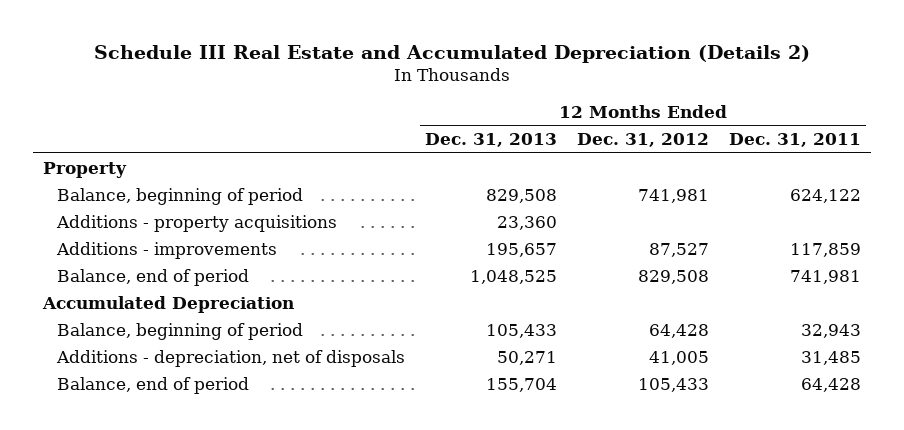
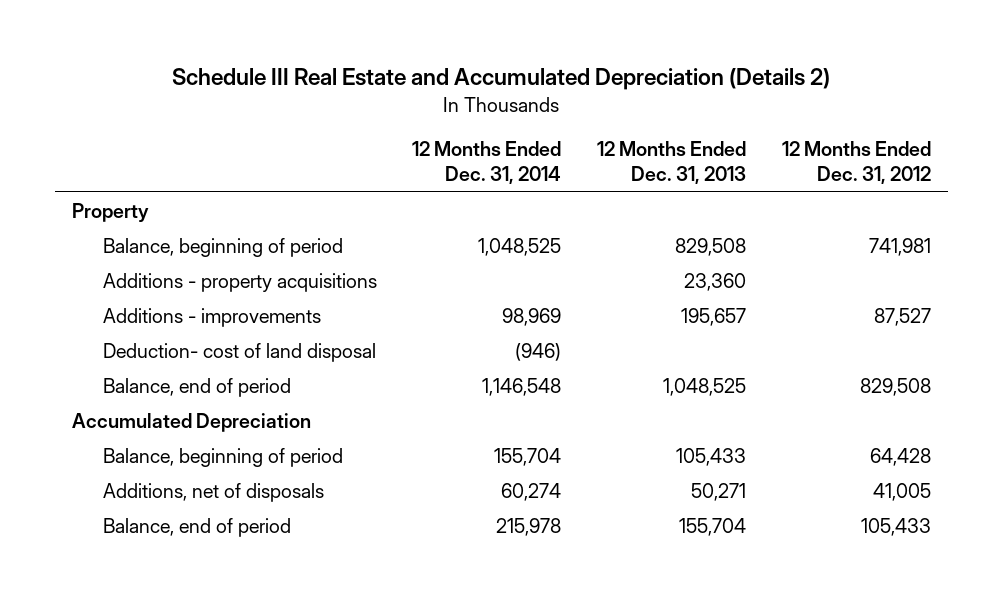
[729,133,862,148] Dec. 31, 2011 -> none
none -> [412,141,562,185] 12 Months Ended Dec. 31, 2014
none -> [102,342,376,362] Deduction- cost of land disposal
[56,349,406,367] Additions - depreciation, net of disposals -> [102,482,324,502] Additions, net of disposals

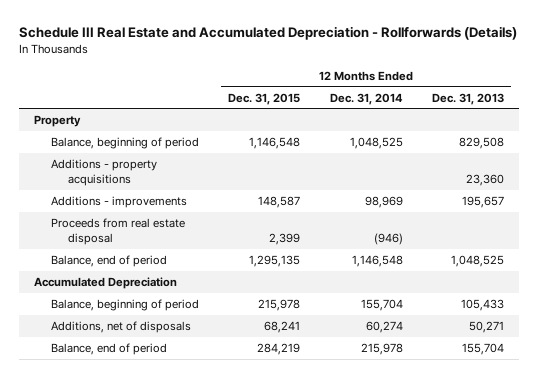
[172,68,831,91] Schedule III Real Estate and Accumulated Depreciation (Details 2) -> [19,26,518,41] Schedule III Real Estate and Accumulated Depreciation - Rollforwards (Details)
[781,141,931,185] 12 Months Ended Dec. 31, 2012 -> none
none -> [228,92,301,105] Dec. 31, 2015
[102,342,376,362] Deduction- cost of land disposal -> [50,218,185,246] Proceeds from real estate disposal

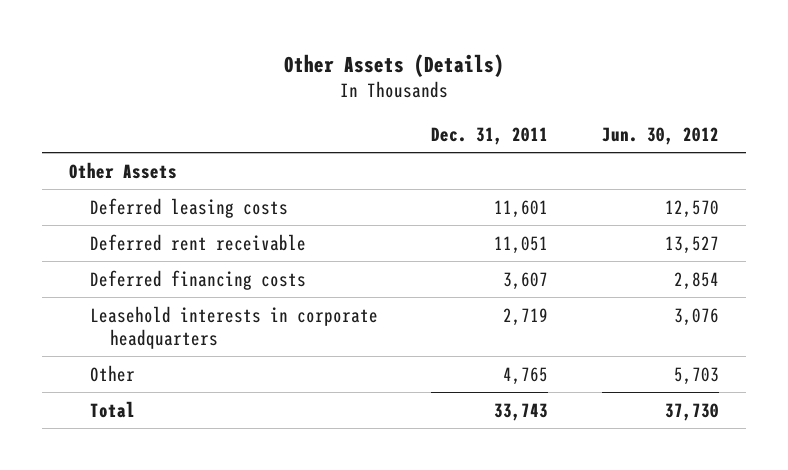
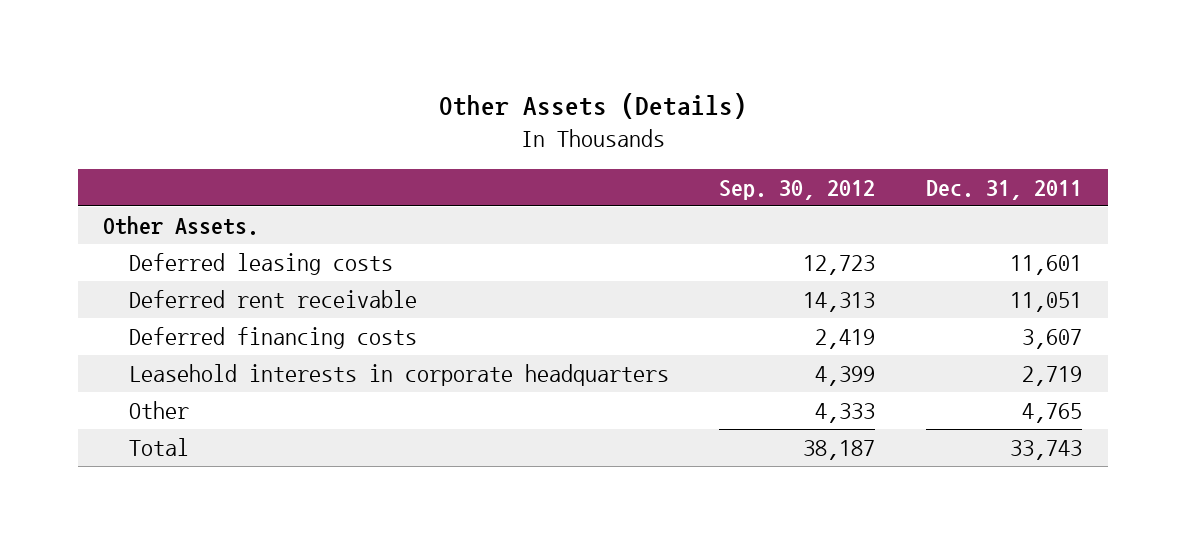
[602,126,720,145] Jun. 30, 2012 -> none
none -> [719,179,876,200] Sep. 30, 2012
[69,161,178,179] Other Assets -> [103,215,260,235] Other Assets.

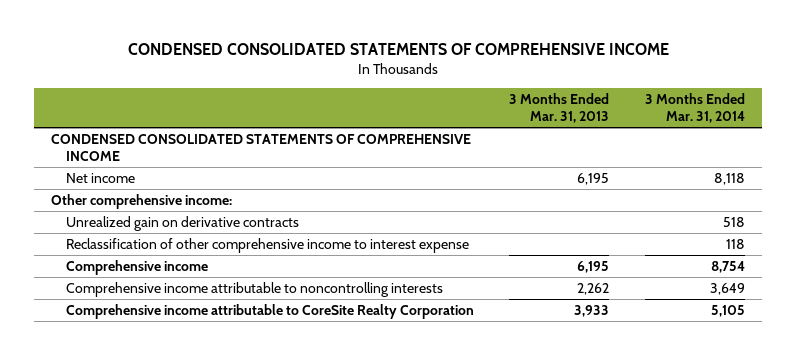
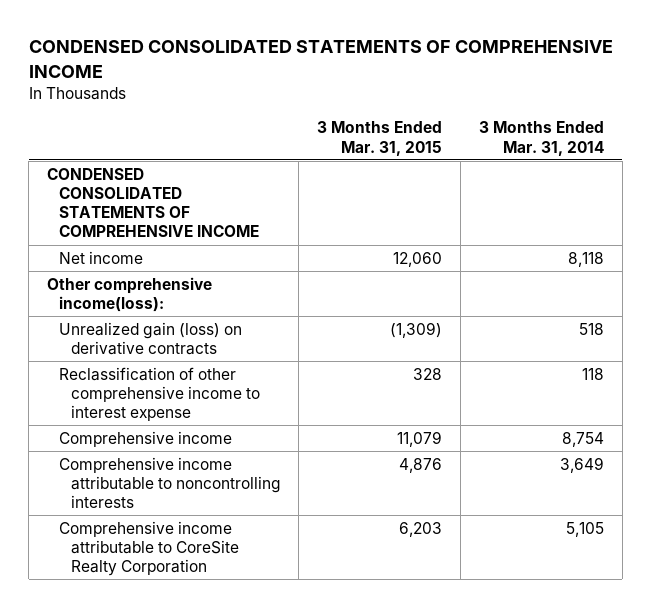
[509,93,610,124] 3 Months Ended Mar. 31, 2013 -> none
none -> [317,121,443,156] 3 Months Ended Mar. 31, 2015
[51,193,233,209] Other comprehensive income: -> [47,276,213,312] Other comprehensive income(loss):
[65,215,299,231] Unrealized gain on derivative contracts -> [58,321,242,355] Unrealized gain (loss) on derivative contracts

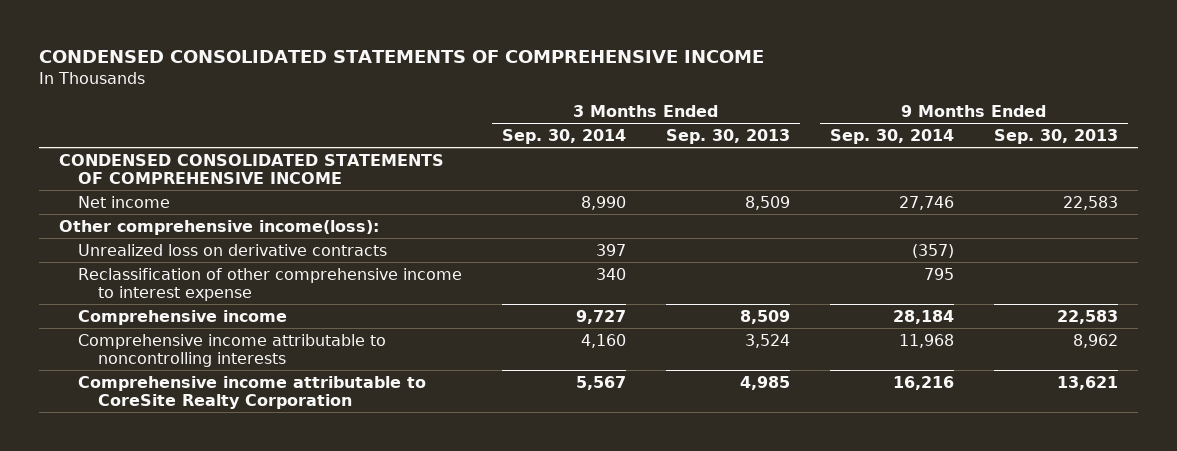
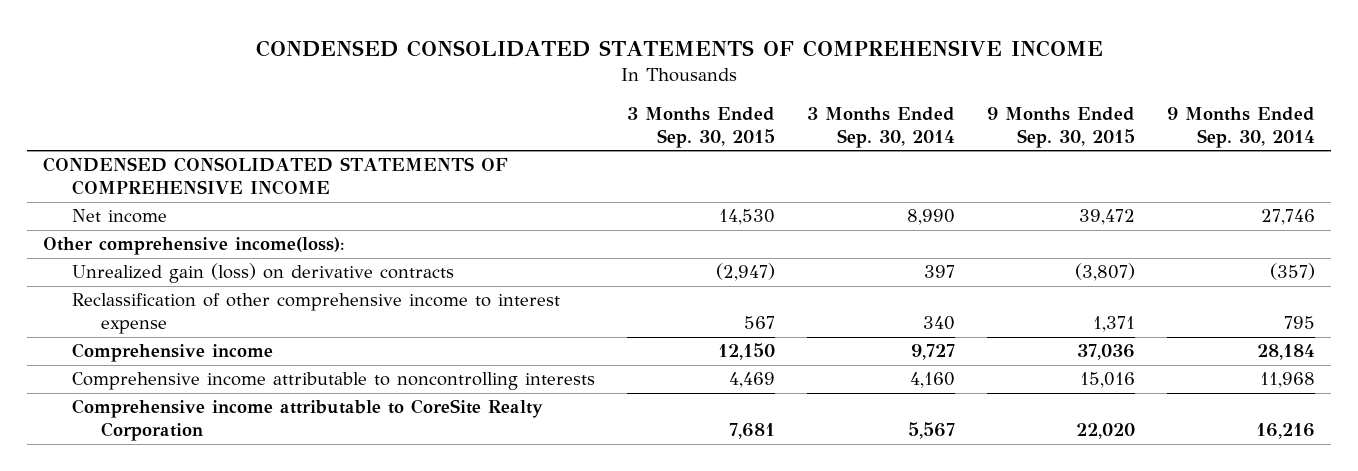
[666,128,791,144] Sep. 30, 2013 -> none
[993,128,1118,144] Sep. 30, 2013 -> none
none -> [627,106,776,148] 3 Months Ended Sep. 30, 2015
none -> [986,106,1135,148] 9 Months Ended Sep. 30, 2015
[78,243,388,256] Unrealized loss on derivative contracts -> [72,263,455,284] Unrealized gain (loss) on derivative contracts

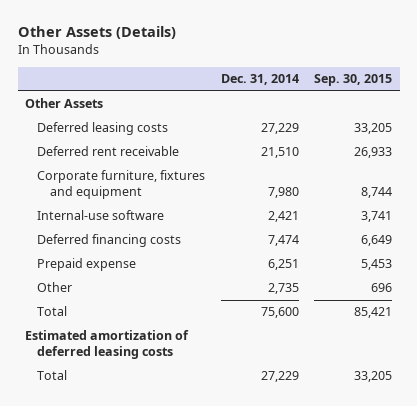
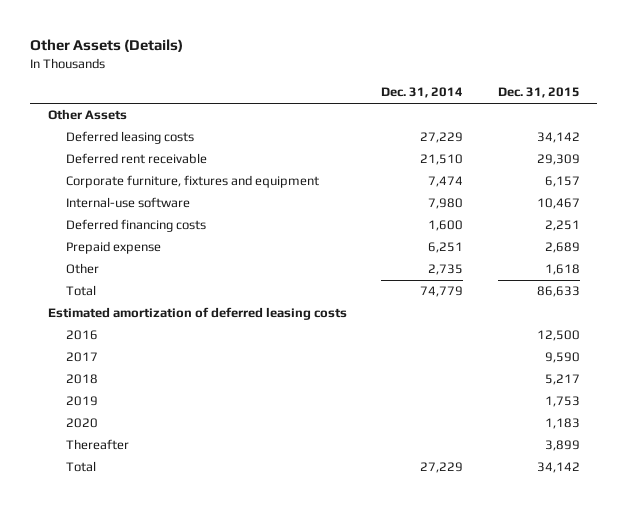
[313,74,392,87] Sep. 30, 2015 -> none
none -> [498,87,581,99] Dec. 31, 2015
[267,187,299,199] 7,980 -> [428,176,464,188] 7,474
[267,211,299,223] 2,421 -> [428,198,464,210] 7,980
[267,235,299,247] 7,474 -> [428,220,464,232] 1,600
[260,307,299,319] 75,600 -> [420,286,464,298] 74,779
none -> [66,330,99,341] 2016
none -> [66,352,99,363] 2017
none -> [66,374,99,385] 2018
none -> [66,396,99,407] 2019
none -> [66,418,99,429] 2020
none -> [66,439,130,451] Thereafter

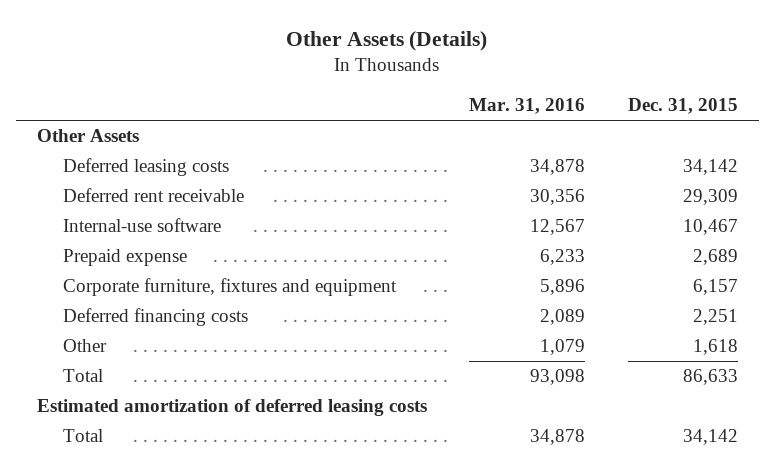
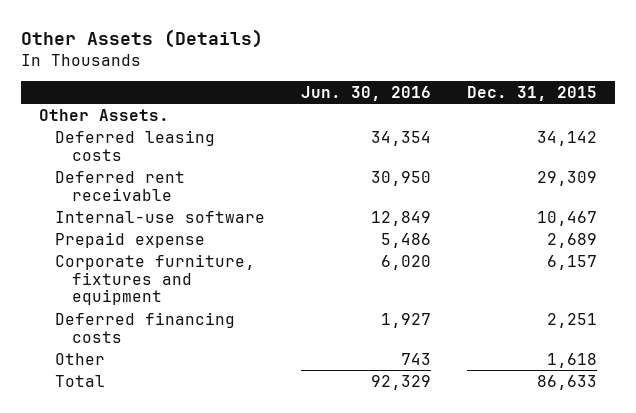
[469,98,586,115] Mar. 31, 2016 -> none
none -> [301,86,432,102] Jun. 30, 2016
[37,129,140,143] Other Assets -> [38,108,169,121] Other Assets.
[37,399,428,417] Estimated amortization of deferred leasing costs -> none
[63,429,104,443] Total -> none

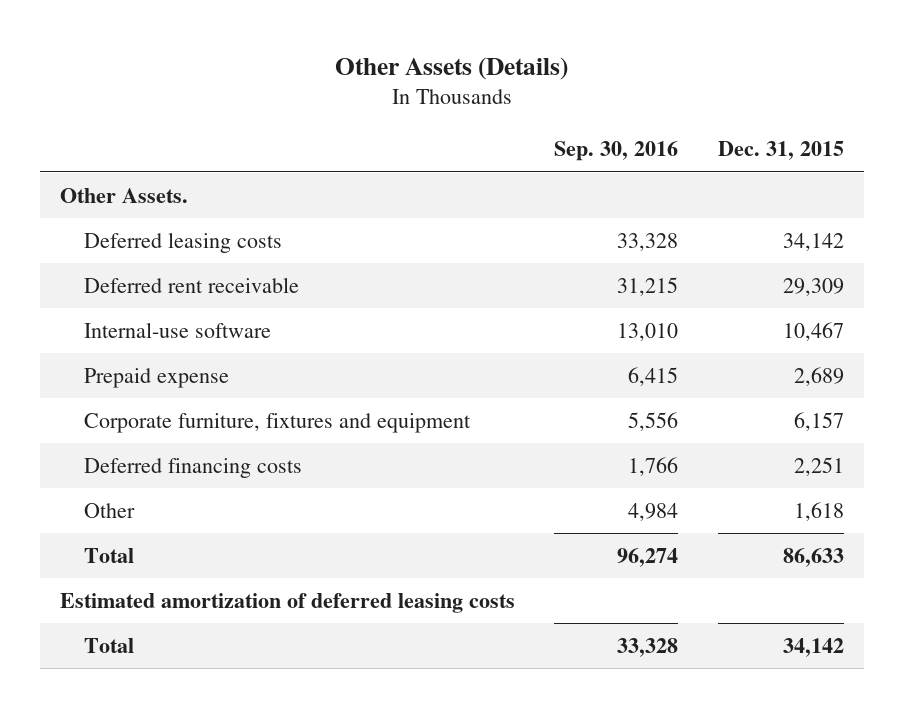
[301,86,432,102] Jun. 30, 2016 -> none
none -> [554,141,679,162] Sep. 30, 2016
none -> [60,592,516,613] Estimated amortization of deferred leasing costs
none -> [84,637,135,653] Total

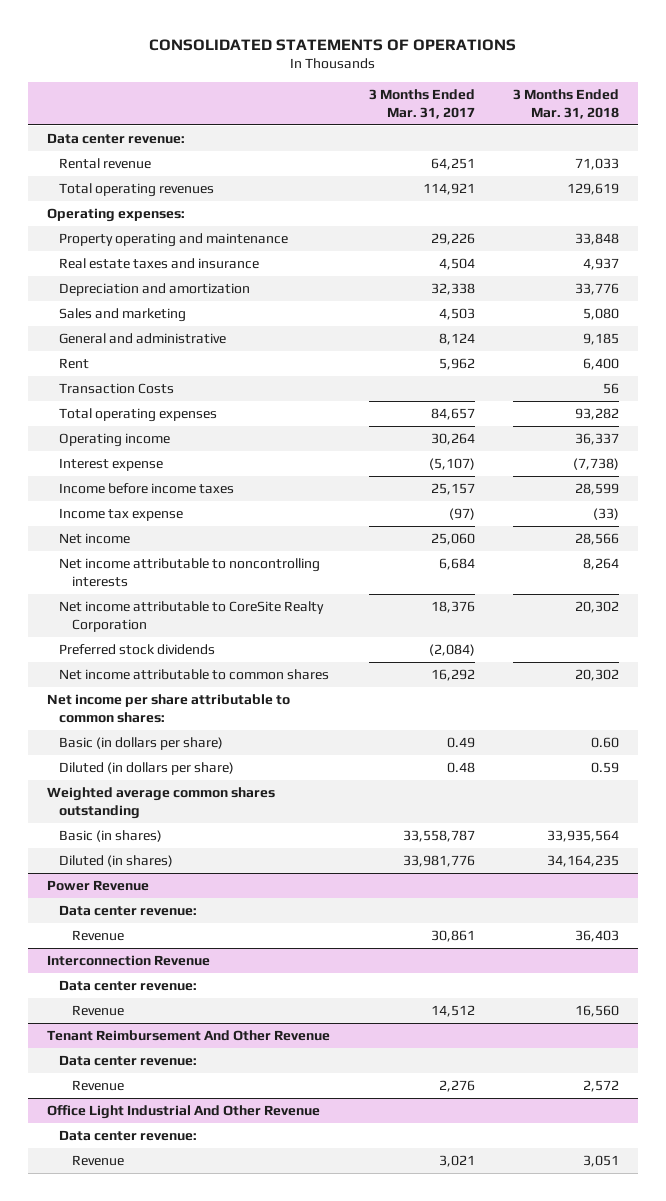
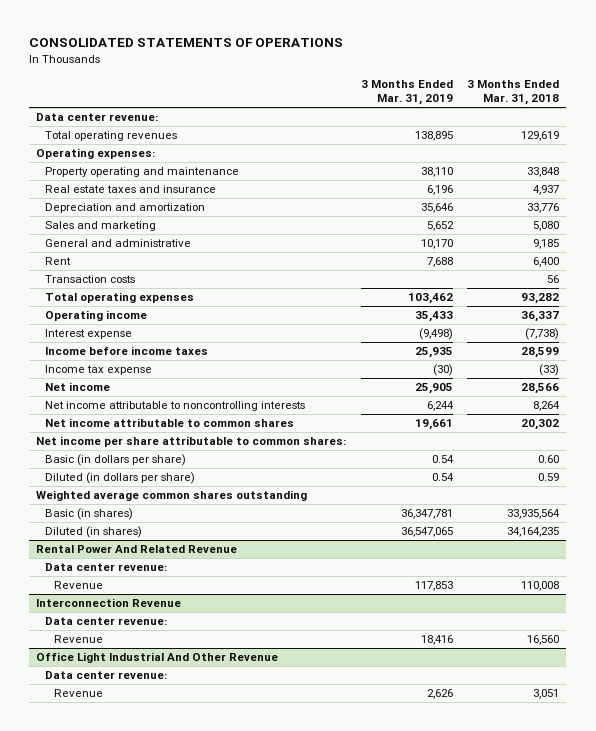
[368,89,475,119] 3 Months Ended Mar. 31, 2017 -> none
none -> [360,79,453,106] 3 Months Ended Mar. 31, 2019
[59,158,152,170] Rental revenue -> none
[59,383,175,395] Transaction Costs -> [45,275,136,284] Transaction costs
[59,601,325,632] Net income attributable to CoreSite Realty Corporation -> none
[59,644,216,656] Preferred stock dividends -> none
[47,880,150,892] Power Revenue -> none
none -> [36,545,238,554] Rental Power And Related Revenue
[574,930,619,943] 36,403 -> [521,581,560,592] 110,008
[47,1030,331,1042] Tenant Reimbursement And Other Revenue -> none
[59,1055,198,1067] Data center revenue: -> none
[71,1080,124,1092] Revenue -> none

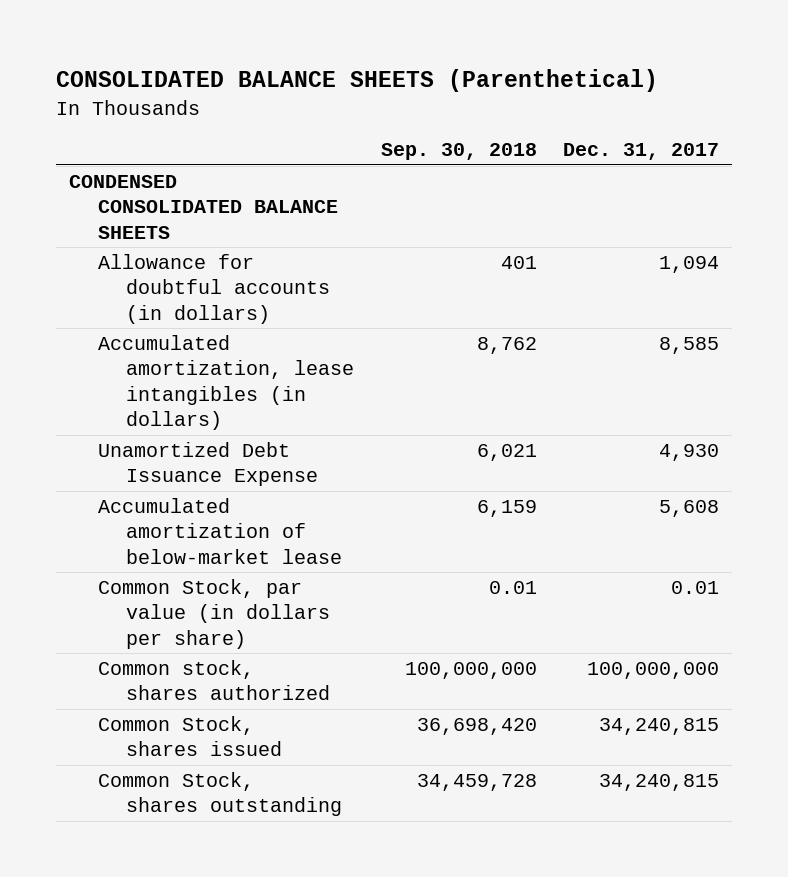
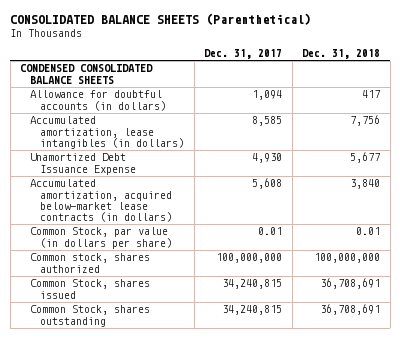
[380,143,537,161] Sep. 30, 2018 -> none
none -> [302,49,381,60] Dec. 31, 2018
[97,497,343,564] Accumulated amortization of below-market lease -> [30,179,173,223] Accumulated amortization, acquired below-market lease contracts (in dollars)

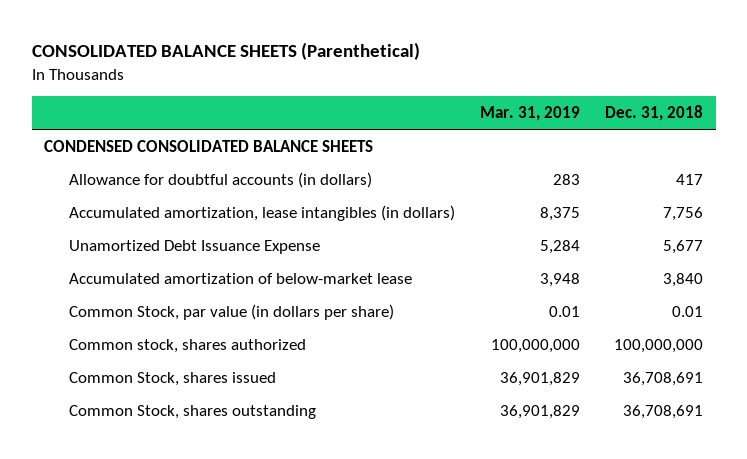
[204,49,283,60] Dec. 31, 2017 -> none
none -> [480,106,581,122] Mar. 31, 2019
[30,179,173,223] Accumulated amortization, acquired below-market lease contracts (in dollars) -> [69,272,413,284] Accumulated amortization of below-market lease

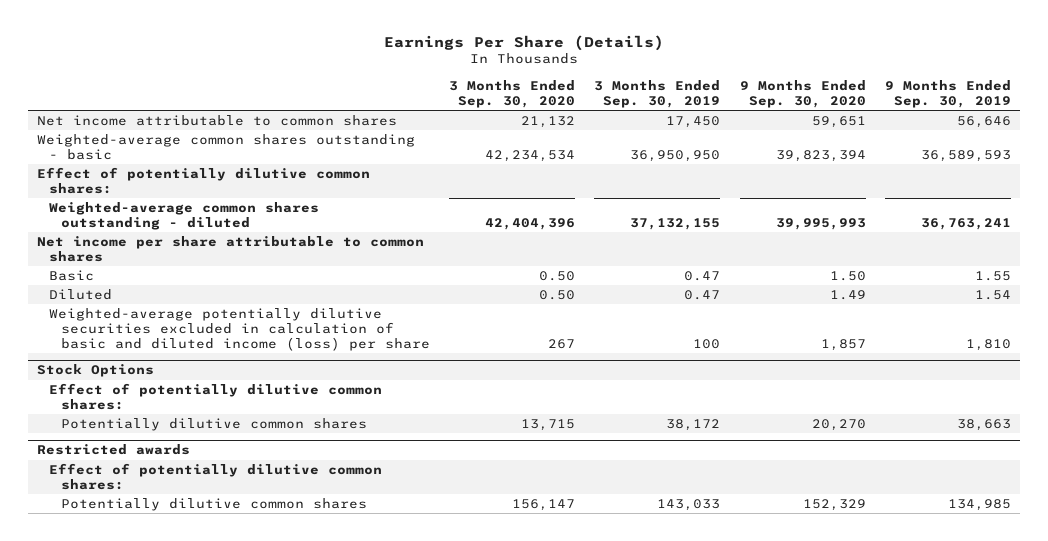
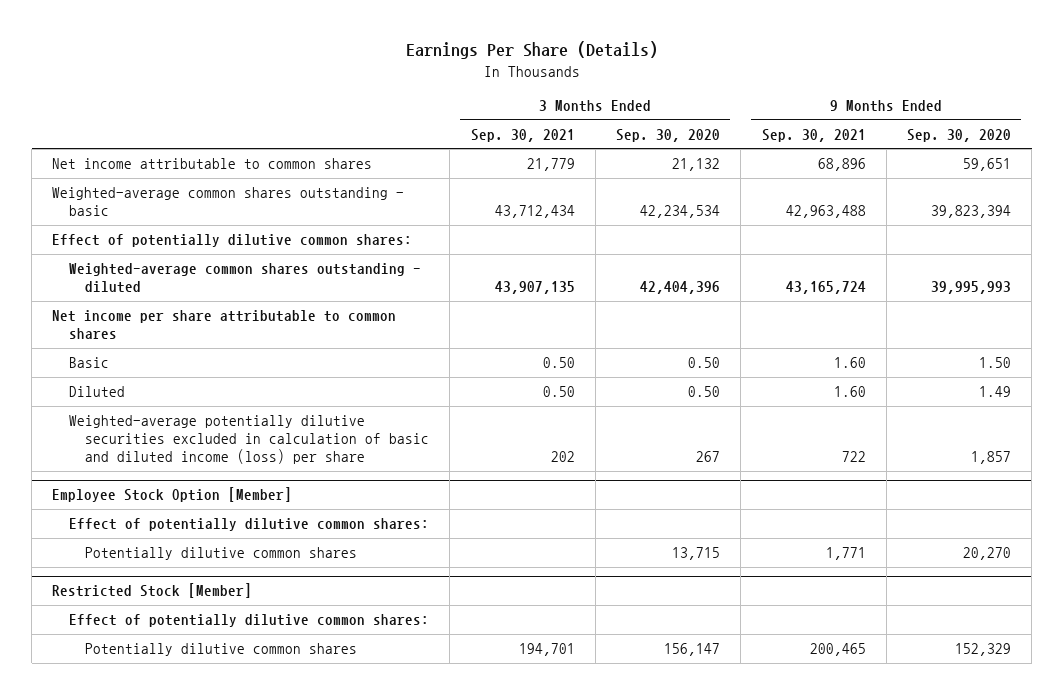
[594,79,721,108] 3 Months Ended Sep. 30, 2019 -> none
[884,79,1011,108] 9 Months Ended Sep. 30, 2019 -> none
none -> [470,128,575,142] Sep. 30, 2021
none -> [761,128,866,142] Sep. 30, 2021
[37,364,155,378] Stock Options -> [52,487,293,503] Employee Stock Option [Member]
[37,444,191,456] Restricted awards -> [52,583,253,599] Restricted Stock [Member]

